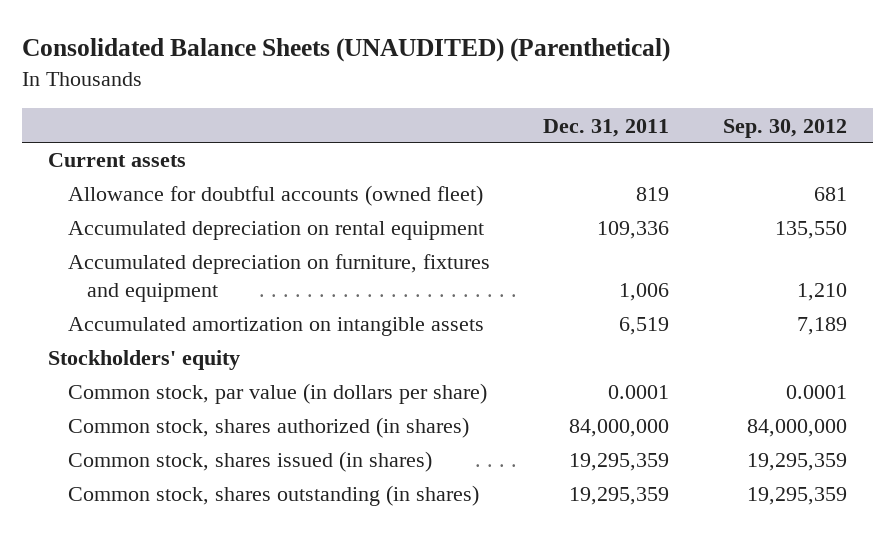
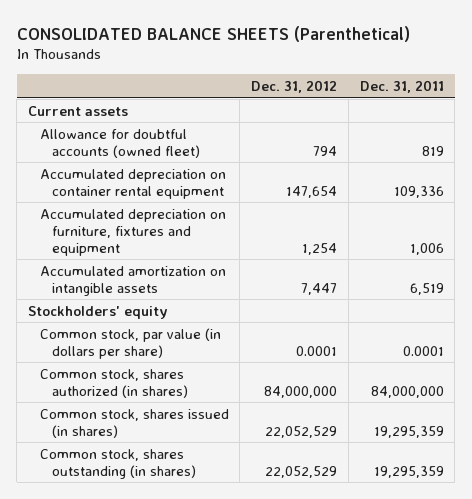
[21,38,670,63] Consolidated Balance Sheets (UNAUDITED) (Parenthetical) -> [16,25,410,42] CONSOLIDATED BALANCE SHEETS (Parenthetical)
[722,118,847,138] Sep. 30, 2012 -> none
none -> [251,79,338,93] Dec. 31, 2012
[67,221,484,241] Accumulated depreciation on rental equipment -> [39,168,226,199] Accumulated depreciation on container rental equipment

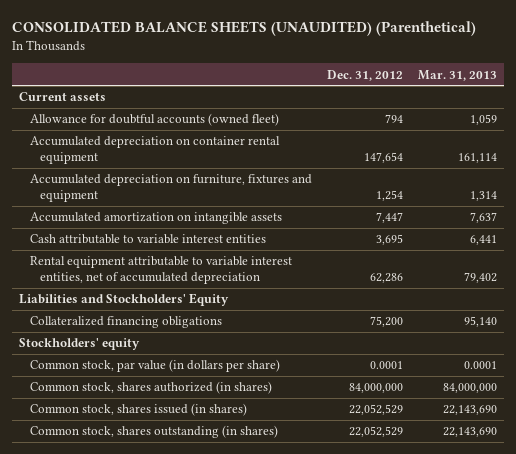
[16,25,410,42] CONSOLIDATED BALANCE SHEETS (Parenthetical) -> [11,21,476,37] CONSOLIDATED BALANCE SHEETS (UNAUDITED) (Parenthetical)
[359,79,444,93] Dec. 31, 2011 -> none
none -> [417,69,497,81] Mar. 31, 2013
none -> [29,234,266,245] Cash attributable to variable interest entities
none -> [29,256,292,284] Rental equipment attributable to variable interest entities, net of accumulated depreciation
none -> [19,293,230,307] Liabilities and Stockholders' Equity
none -> [29,316,222,329] Collateralized financing obligations

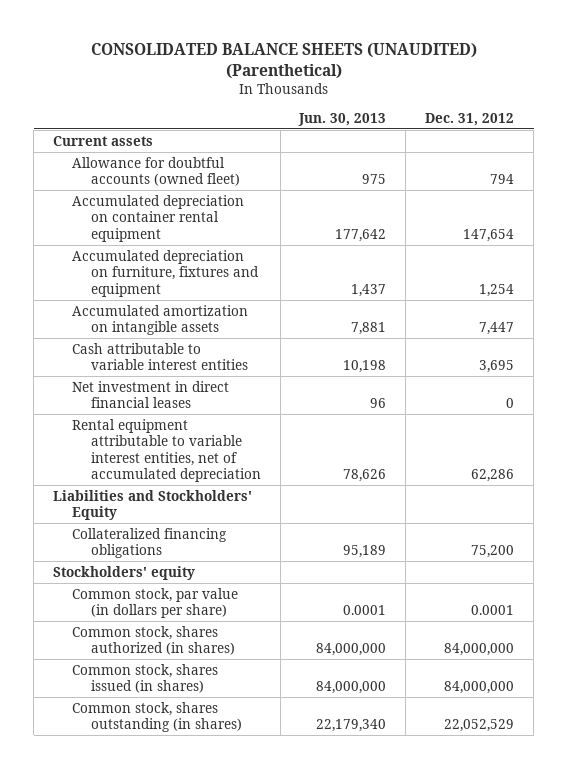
[417,69,497,81] Mar. 31, 2013 -> none
none -> [298,112,387,126] Jun. 30, 2013
none -> [71,380,229,409] Net investment in direct financial leases
[348,404,403,416] 22,052,529 -> [444,681,515,695] 84,000,000

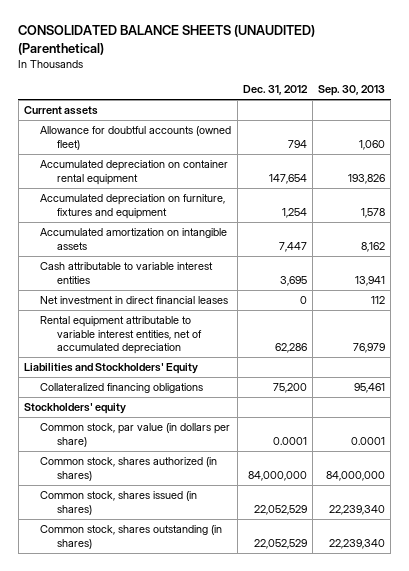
[298,112,387,126] Jun. 30, 2013 -> none
none -> [318,85,386,97] Sep. 30, 2013
[444,681,515,695] 84,000,000 -> [253,504,307,515] 22,052,529

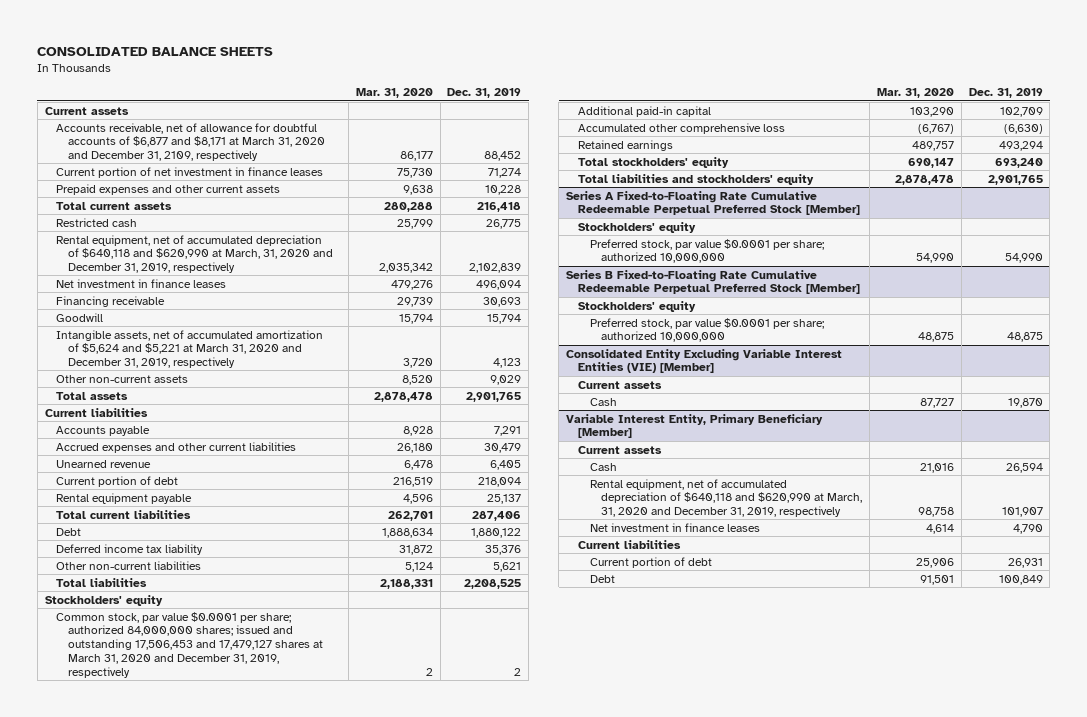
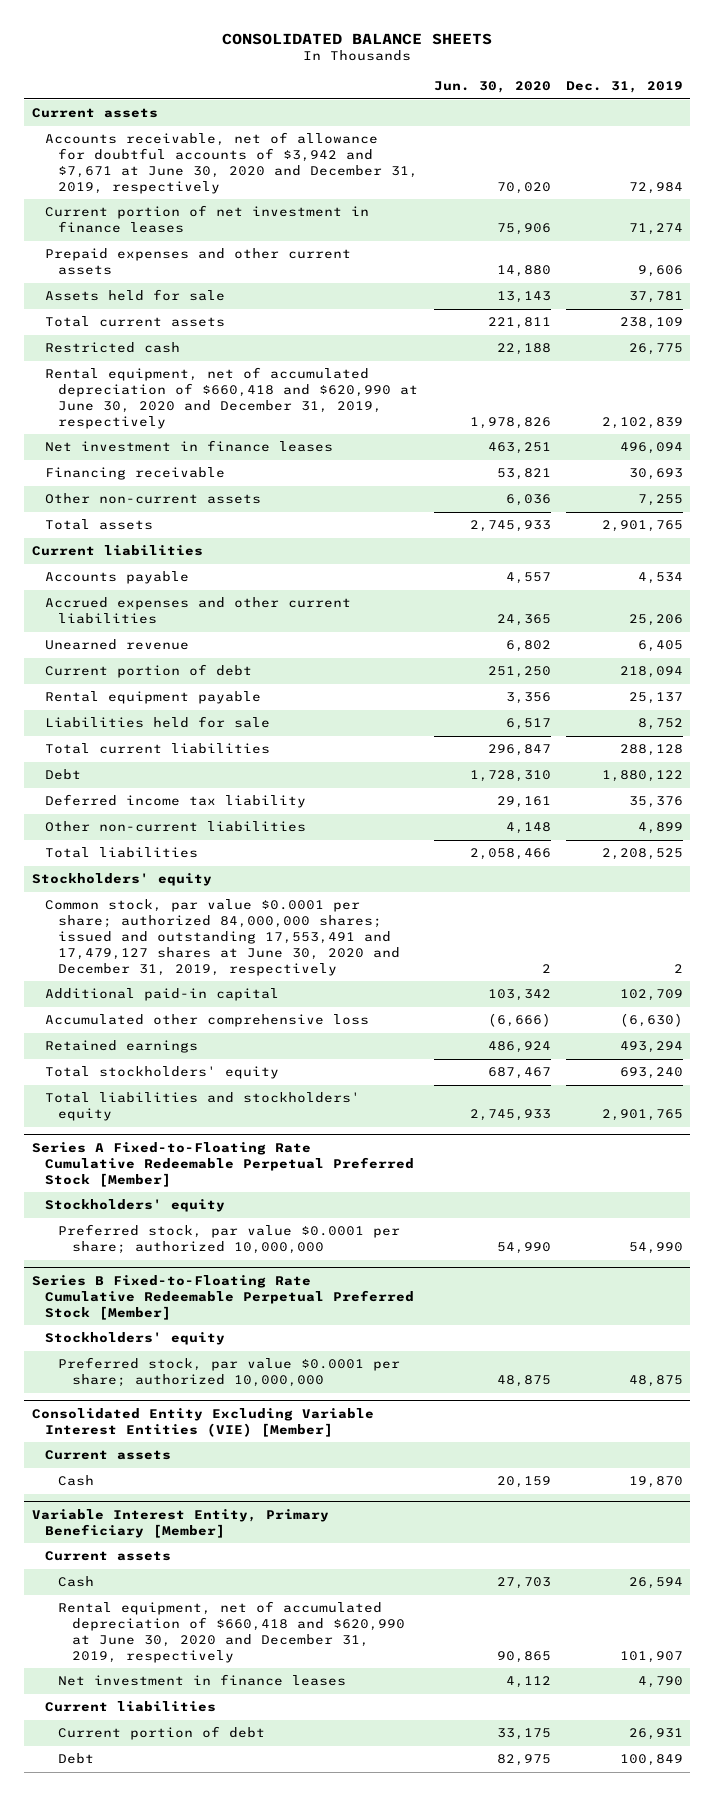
[355,88,433,99] Mar. 31, 2020 -> none
none -> [433,81,551,94] Jun. 30, 2020
[56,122,326,162] Accounts receivable, net of allowance for doubtful accounts of $6,877 and $8,171 at March 31, 2020 and December 31, 2109, respectively -> [45,132,419,194] Accounts receivable, net of allowance for doubtful accounts of $3,942 and $7,671 at June 30, 2020 and December 31, 2019, respectively
[484,151,522,162] 88,452 -> [628,181,683,194] 72,984
[485,184,522,195] 10,228 -> [637,265,683,278] 9,606
none -> [45,289,226,302] Assets held for sale
[477,201,522,212] 216,418 -> [619,317,683,330] 238,109
[56,234,334,274] Rental equipment, net of accumulated depreciation of $640,118 and $620,990 at March, 31, 2020 and December 31, 2019, respectively -> [45,367,419,429] Rental equipment, net of accumulated depreciation of $660,418 and $620,990 at June 30, 2020 and December 31, 2019, respectively
[56,312,104,322] Goodwill -> none
[56,329,324,369] Intangible assets, net of accumulated amortization of $5,624 and $5,221 at March 31, 2020 and December 31, 2019, respectively -> none
[490,374,522,385] 9,029 -> [637,494,683,507] 7,255
[494,425,522,436] 7,291 -> [637,572,683,585] 4,534
[484,442,522,453] 30,479 -> [628,614,683,627] 25,206
none -> [45,716,271,729] Liabilities held for sale
[472,510,522,521] 287,406 -> [619,744,683,757] 288,128
[493,561,522,572] 5,621 -> [637,822,683,835] 4,899
[56,611,324,678] Common stock, par value $0.0001 per share; authorized 84,000,000 shares; issued and outstanding 17,506,453 and 17,479,127 shares at March 31, 2020 and December 31, 2019, respectively -> [45,899,401,976] Common stock, par value $0.0001 per share; authorized 84,000,000 shares; issued and outstanding 17,553,491 and 17,479,127 shares at June 30, 2020 and December 31, 2019, respectively
[589,478,863,518] Rental equipment, net of accumulated depreciation of $640,118 and $620,990 at March, 31, 2020 and December 31, 2019, respectively -> [58,1601,405,1663] Rental equipment, net of accumulated depreciation of $660,418 and $620,990 at June 30, 2020 and December 31, 2019, respectively

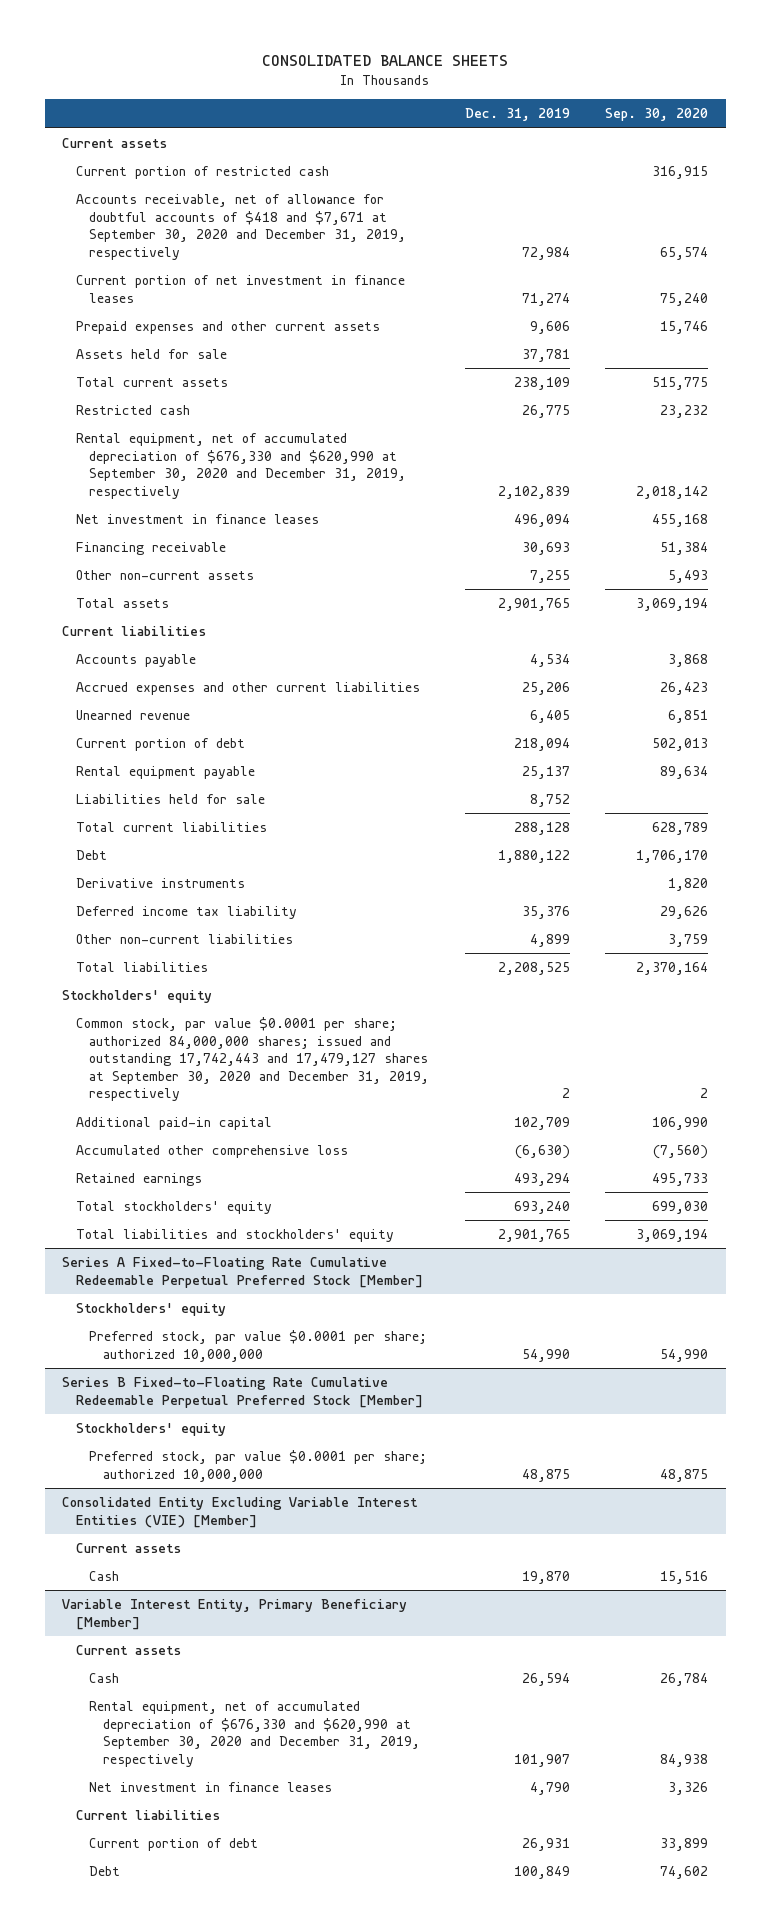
[433,81,551,94] Jun. 30, 2020 -> none
none -> [605,108,709,122] Sep. 30, 2020
none -> [75,166,329,180] Current portion of restricted cash
[45,132,419,194] Accounts receivable, net of allowance for doubtful accounts of $3,942 and $7,671 at June 30, 2020 and December 31, 2019, respectively -> [75,194,407,260] Accounts receivable, net of allowance for doubtful accounts of $418 and $7,671 at September 30, 2020 and December 31, 2019, respectively
[45,367,419,429] Rental equipment, net of accumulated depreciation of $660,418 and $620,990 at June 30, 2020 and December 31, 2019, respectively -> [75,433,407,499] Rental equipment, net of accumulated depreciation of $676,330 and $620,990 at September 30, 2020 and December 31, 2019, respectively
none -> [75,878,245,889] Derivative instruments
[45,899,401,976] Common stock, par value $0.0001 per share; authorized 84,000,000 shares; issued and outstanding 17,553,491 and 17,479,127 shares at June 30, 2020 and December 31, 2019, respectively -> [75,1017,430,1102] Common stock, par value $0.0001 per share; authorized 84,000,000 shares; issued and outstanding 17,742,443 and 17,479,127 shares at September 30, 2020 and December 31, 2019, respectively
[58,1601,405,1663] Rental equipment, net of accumulated depreciation of $660,418 and $620,990 at June 30, 2020 and December 31, 2019, respectively -> [89,1701,420,1767] Rental equipment, net of accumulated depreciation of $676,330 and $620,990 at September 30, 2020 and December 31, 2019, respectively

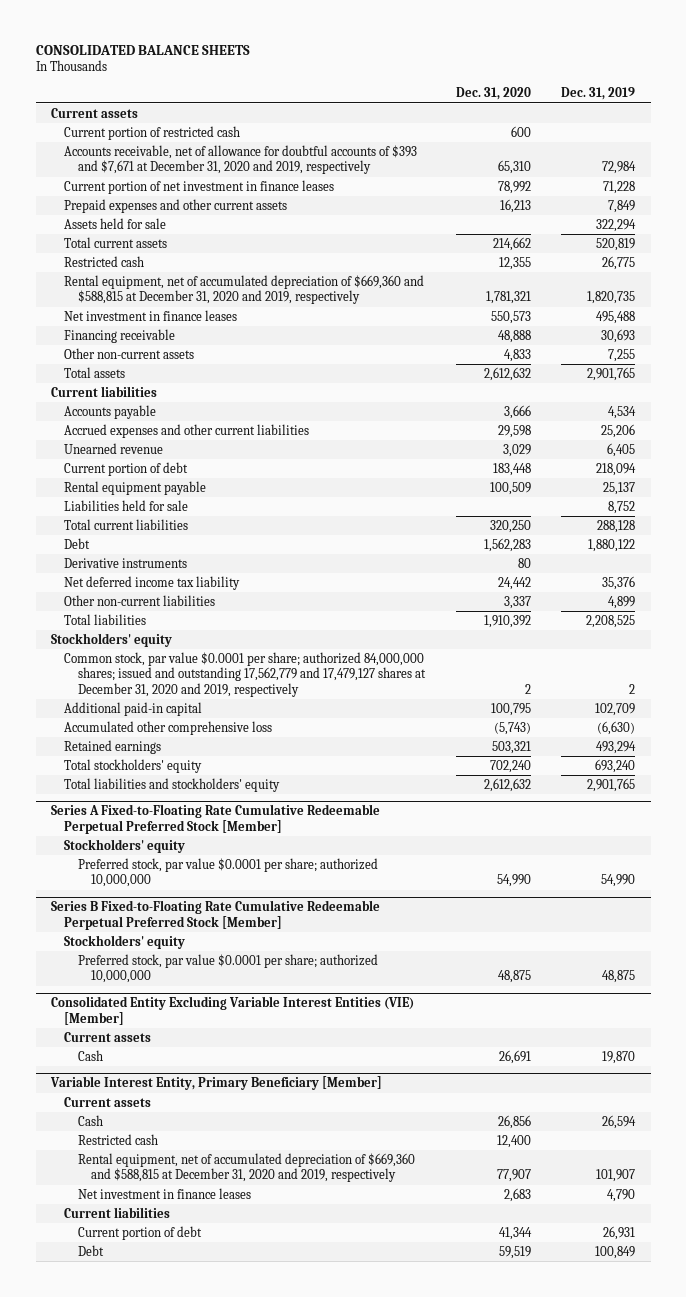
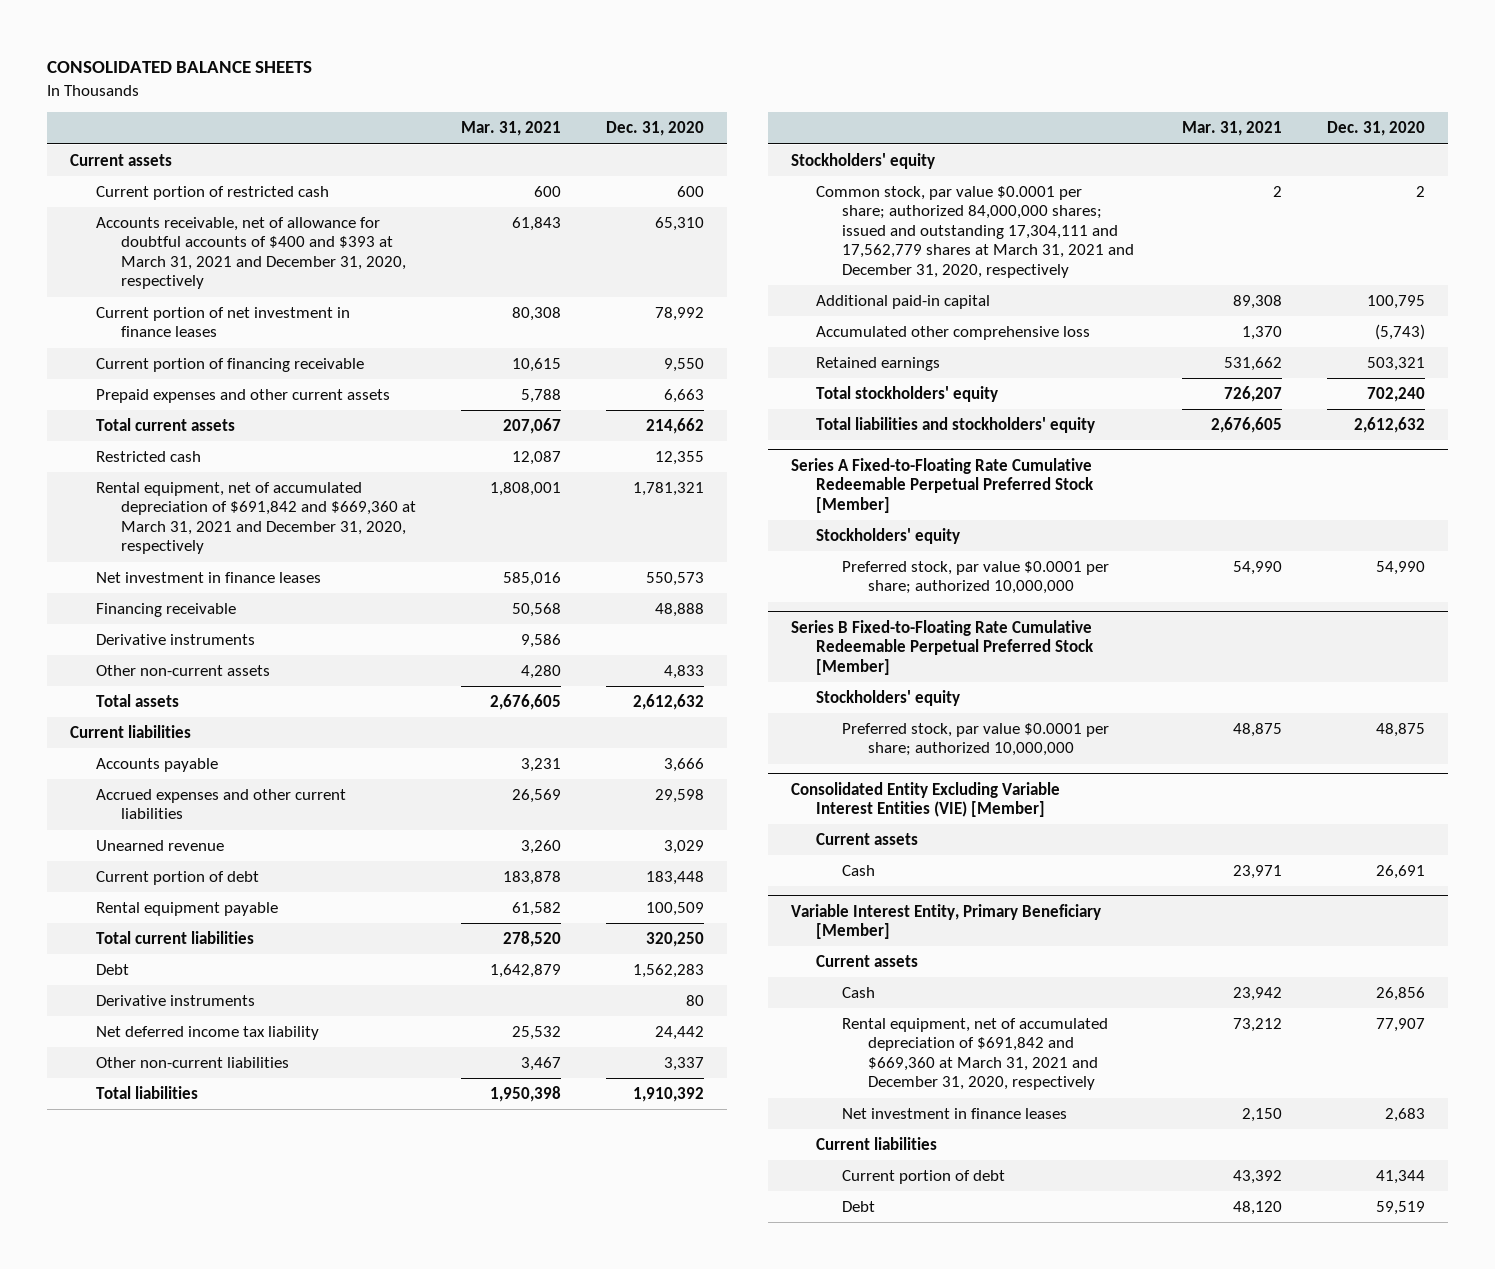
[561,87,636,101] Dec. 31, 2019 -> none
none -> [461,121,562,137] Mar. 31, 2021
[64,144,418,175] Accounts receivable, net of allowance for doubtful accounts of $393 and $7,671 at December 31, 2020 and 2019, respectively -> [95,217,407,290] Accounts receivable, net of allowance for doubtful accounts of $400 and $393 at March 31, 2021 and December 31, 2020, respectively
[64,217,167,229] Assets held for sale -> none
none -> [95,358,364,373] Current portion of financing receivable
[499,198,531,213] 16,213 -> [664,389,705,404] 6,663
[64,274,425,305] Rental equipment, net of accumulated depreciation of $669,360 and $588,815 at December 31, 2020 and 2019, respectively -> [95,482,417,555] Rental equipment, net of accumulated depreciation of $691,842 and $669,360 at March 31, 2021 and December 31, 2020, respectively
none -> [95,634,255,646] Derivative instruments
[64,499,189,511] Liabilities held for sale -> none
[64,651,426,697] Common stock, par value $0.0001 per share; authorized 84,000,000 shares; issued and outstanding 17,562,779 and 17,479,127 shares at December 31, 2020 and 2019, respectively -> [816,186,1134,278] Common stock, par value $0.0001 per share; authorized 84,000,000 shares; issued and outstanding 17,304,111 and 17,562,779 shares at March 31, 2021 and December 31, 2020, respectively
[77,1133,158,1145] Restricted cash -> none
[77,1152,415,1183] Rental equipment, net of accumulated depreciation of $669,360 and $588,815 at December 31, 2020 and 2019, respectively -> [841,1018,1108,1091] Rental equipment, net of accumulated depreciation of $691,842 and $669,360 at March 31, 2021 and December 31, 2020, respectively

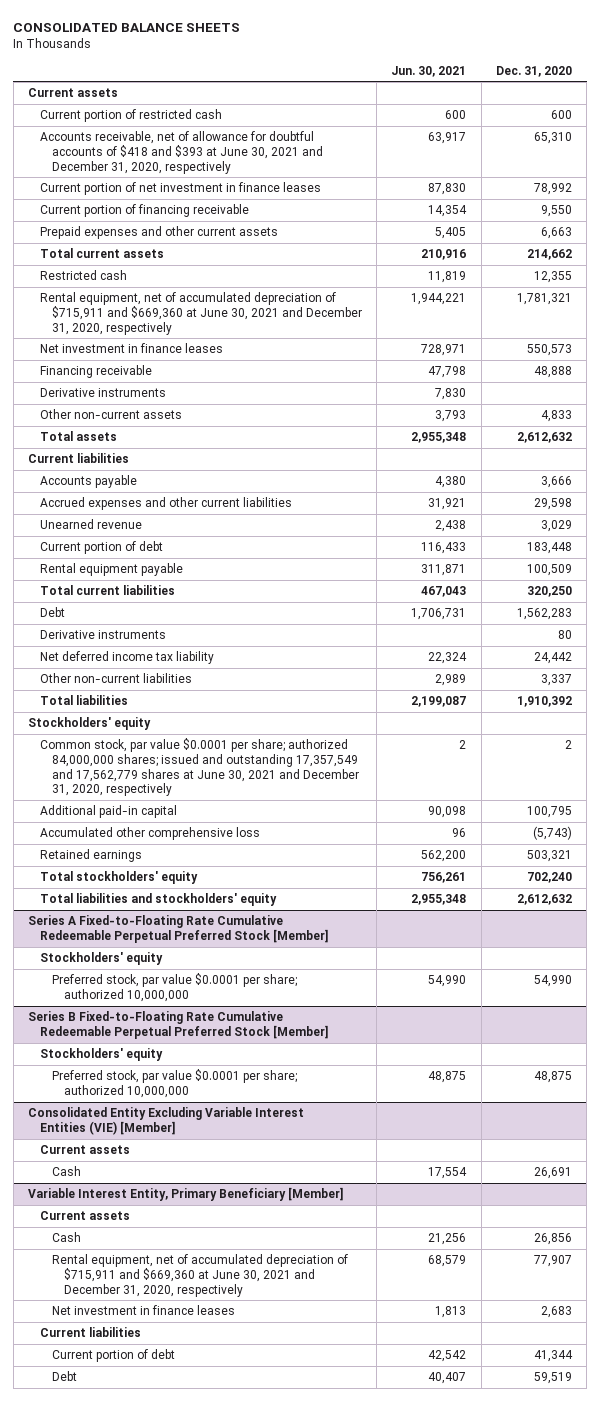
[461,121,562,137] Mar. 31, 2021 -> none
none -> [391,65,467,77] Jun. 30, 2021
[95,217,407,290] Accounts receivable, net of allowance for doubtful accounts of $400 and $393 at March 31, 2021 and December 31, 2020, respectively -> [39,131,323,174] Accounts receivable, net of allowance for doubtful accounts of $418 and $393 at June 30, 2021 and December 31, 2020, respectively
[95,482,417,555] Rental equipment, net of accumulated depreciation of $691,842 and $669,360 at March 31, 2021 and December 31, 2020, respectively -> [39,292,362,335] Rental equipment, net of accumulated depreciation of $715,911 and $669,360 at June 30, 2021 and December 31, 2020, respectively
[816,186,1134,278] Common stock, par value $0.0001 per share; authorized 84,000,000 shares; issued and outstanding 17,304,111 and 17,562,779 shares at March 31, 2021 and December 31, 2020, respectively -> [39,738,359,797] Common stock, par value $0.0001 per share; authorized 84,000,000 shares; issued and outstanding 17,357,549 and 17,562,779 shares at June 30, 2021 and December 31, 2020, respectively
[841,1018,1108,1091] Rental equipment, net of accumulated depreciation of $691,842 and $669,360 at March 31, 2021 and December 31, 2020, respectively -> [51,1254,348,1297] Rental equipment, net of accumulated depreciation of $715,911 and $669,360 at June 30, 2021 and December 31, 2020, respectively

